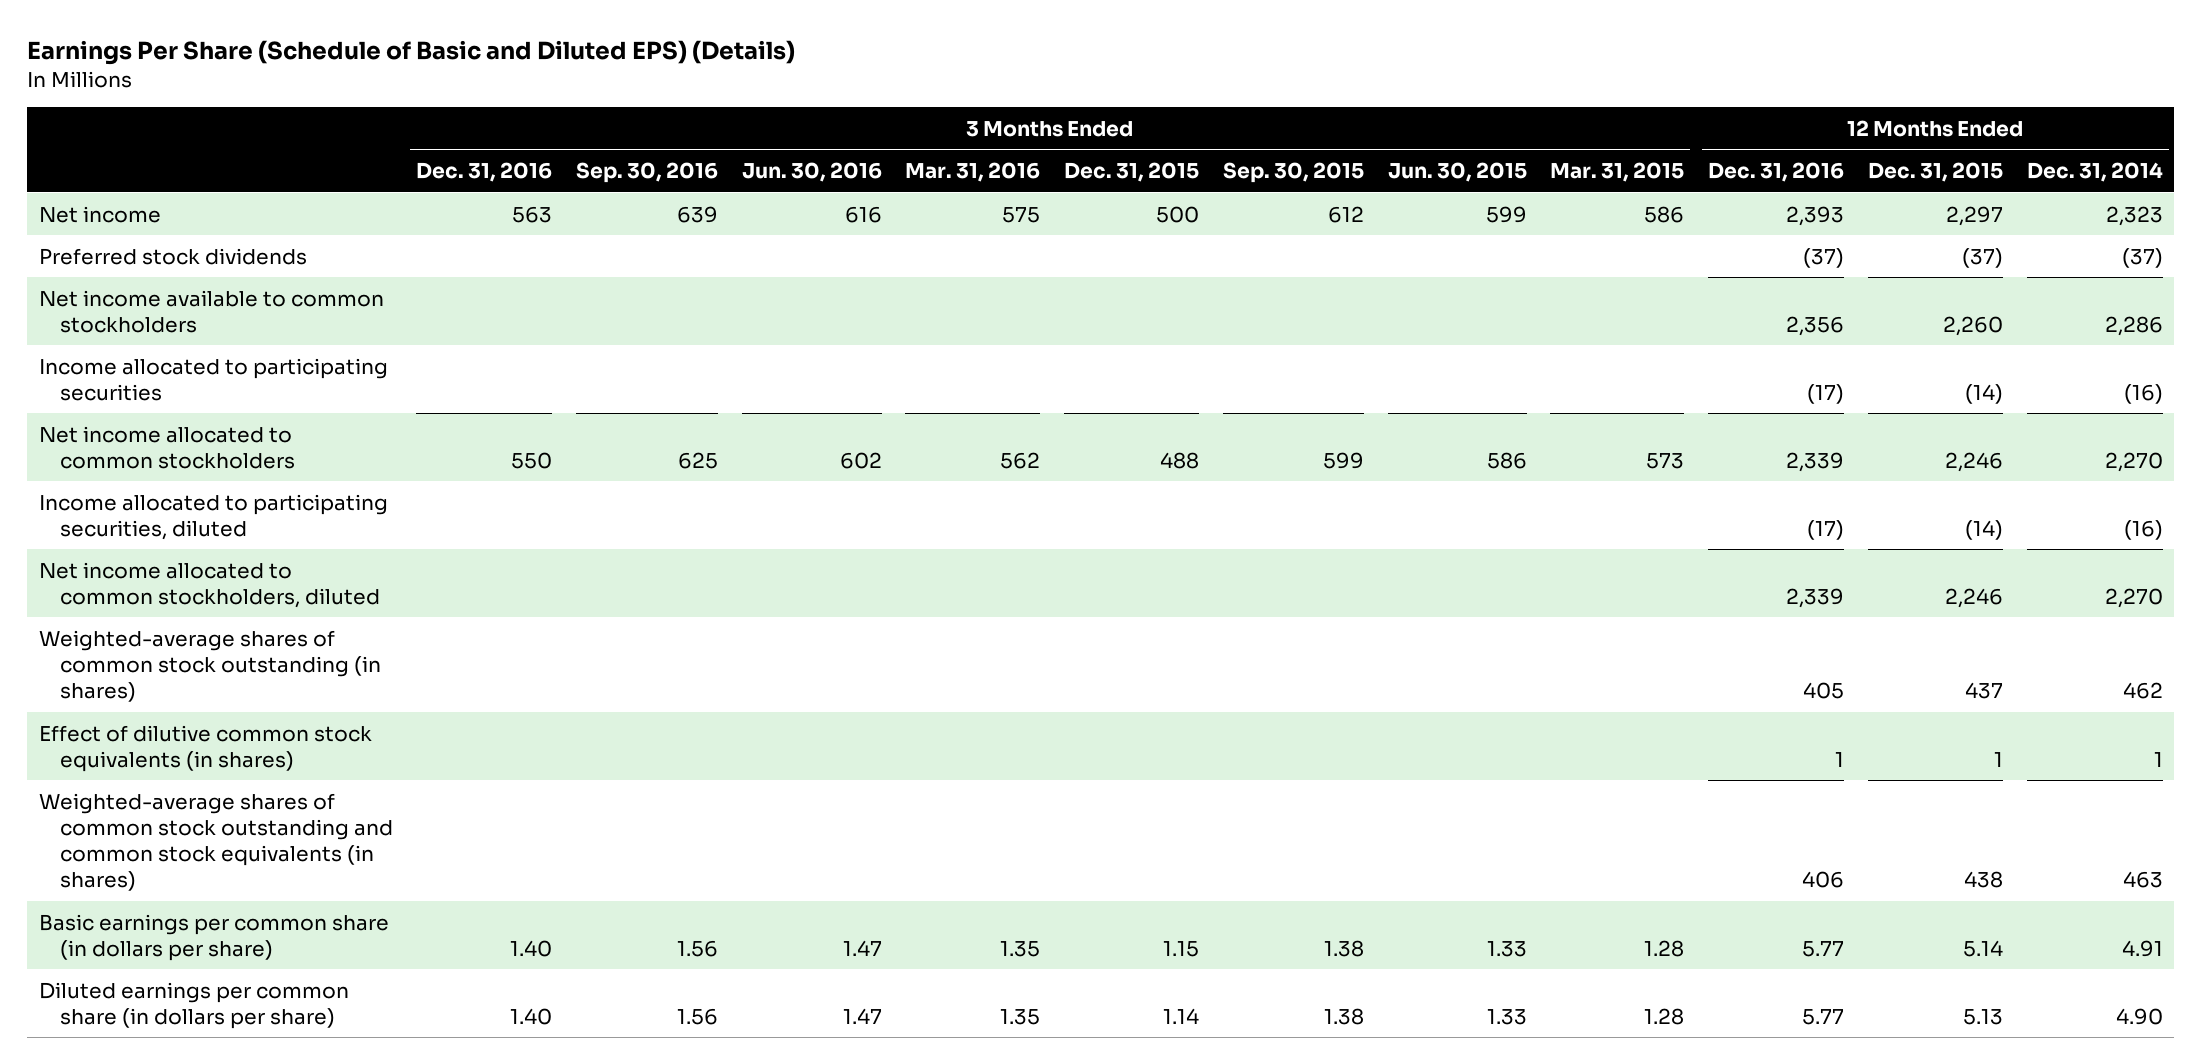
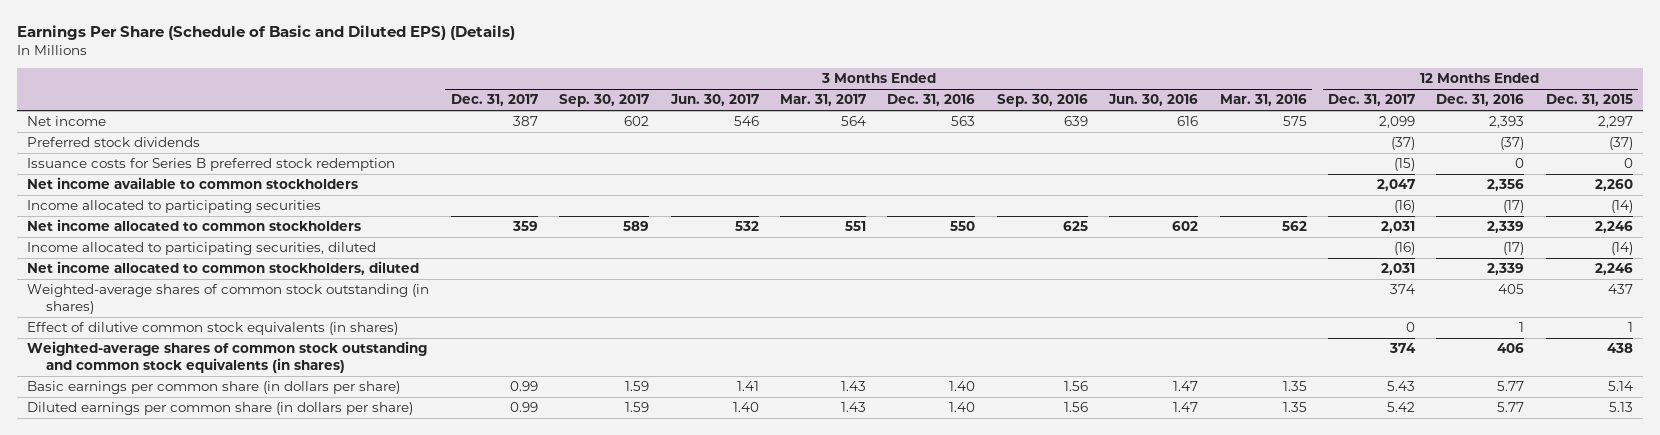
[1064,162,1200,183] Dec. 31, 2015 -> none
[1222,162,1364,184] Sep. 30, 2015 -> none
[1387,162,1527,183] Jun. 30, 2015 -> none
[1550,162,1685,183] Mar. 31, 2015 -> none
[2026,162,2163,183] Dec. 31, 2014 -> none
none -> [450,94,538,107] Dec. 31, 2017
none -> [559,94,650,108] Sep. 30, 2017
none -> [669,94,759,107] Jun. 30, 2017
none -> [779,94,866,107] Mar. 31, 2017
none -> [1327,94,1415,107] Dec. 31, 2017
none -> [27,158,396,172] Issuance costs for Series B preferred stock redemption

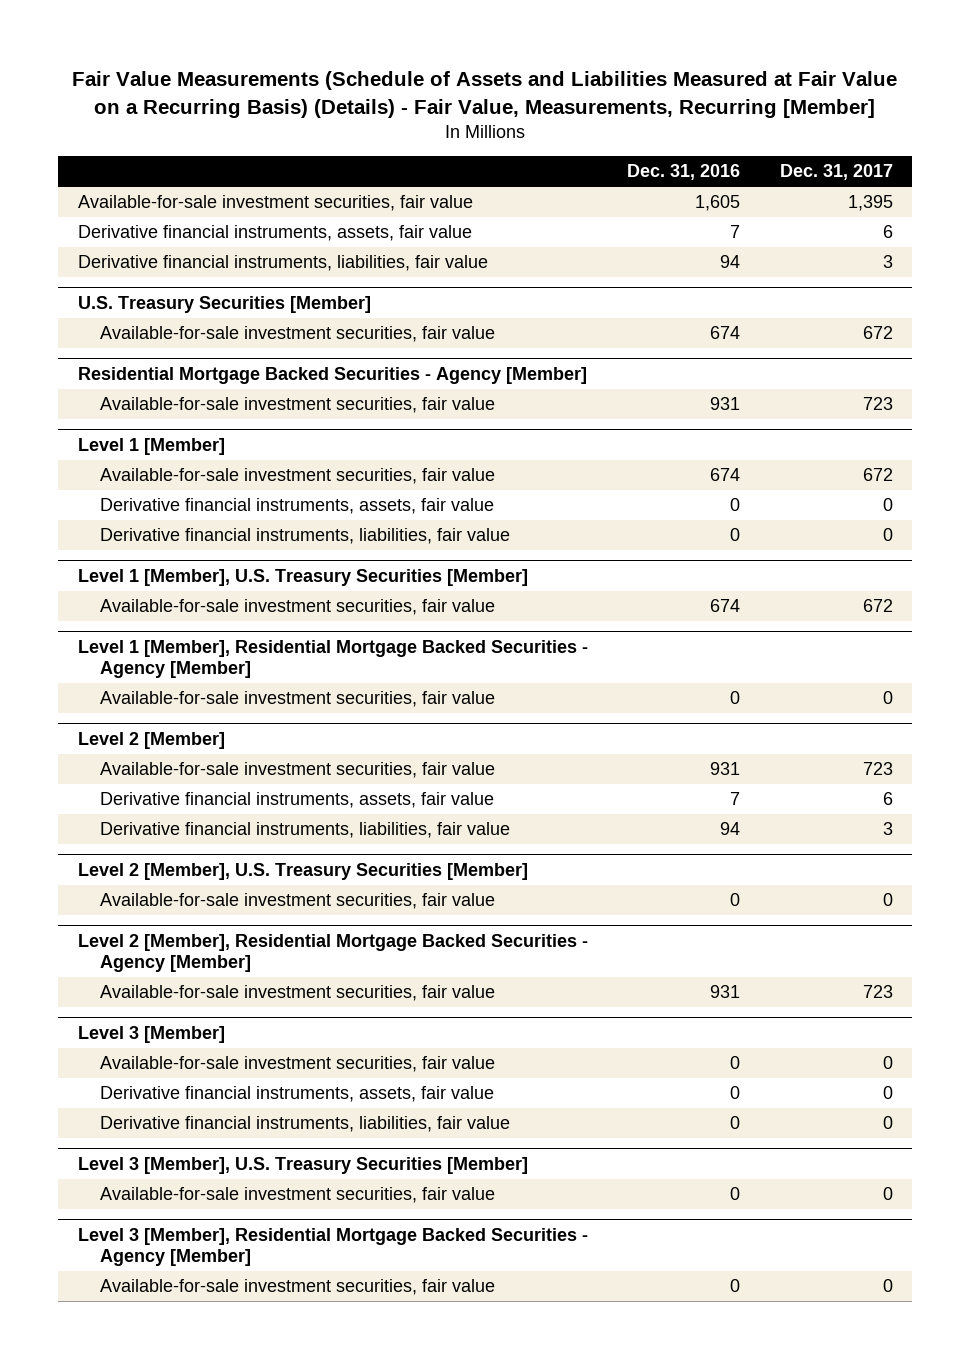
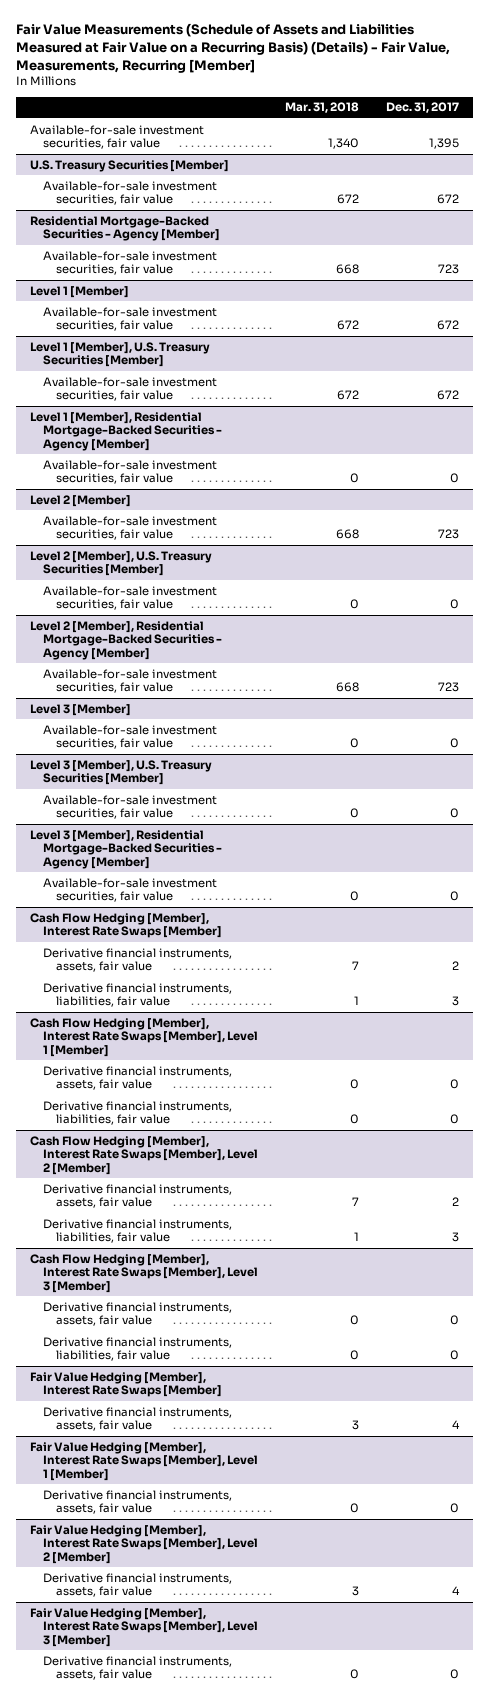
[627,164,741,181] Dec. 31, 2016 -> none
none -> [285,102,360,114] Mar. 31, 2018
[77,225,472,242] Derivative financial instruments, assets, fair value -> none
[77,255,488,272] Derivative financial instruments, liabilities, fair value -> none
[77,366,587,384] Residential Mortgage Backed Securities - Agency [Member] -> [29,215,220,242] Residential Mortgage-Backed Securities - Agency [Member]
[100,498,495,515] Derivative financial instruments, assets, fair value -> none
[100,528,511,545] Derivative financial instruments, liabilities, fair value -> none
[77,639,588,678] Level 1 [Member], Residential Mortgage Backed Securities - Agency [Member] -> [29,411,222,452] Level 1 [Member], Residential Mortgage-Backed Securities - Agency [Member]
[100,792,495,809] Derivative financial instruments, assets, fair value -> none
[100,822,511,839] Derivative financial instruments, liabilities, fair value -> none
[77,933,588,972] Level 2 [Member], Residential Mortgage Backed Securities - Agency [Member] -> [29,620,222,661] Level 2 [Member], Residential Mortgage-Backed Securities - Agency [Member]
[100,1086,495,1103] Derivative financial instruments, assets, fair value -> none
[100,1116,511,1133] Derivative financial instruments, liabilities, fair value -> none
[77,1227,588,1266] Level 3 [Member], Residential Mortgage Backed Securities - Agency [Member] -> [29,829,222,870] Level 3 [Member], Residential Mortgage-Backed Securities - Agency [Member]
none -> [29,912,222,939] Cash Flow Hedging [Member], Interest Rate Swaps [Member]
none -> [42,947,232,973] Derivative financial instruments, assets, fair value
none -> [42,982,232,1008] Derivative financial instruments, liabilities, fair value
none -> [29,1017,258,1058] Cash Flow Hedging [Member], Interest Rate Swaps [Member], Level 1 [Member]
none -> [42,1065,232,1091] Derivative financial instruments, assets, fair value
none -> [42,1100,232,1126] Derivative financial instruments, liabilities, fair value
none -> [29,1135,258,1176] Cash Flow Hedging [Member], Interest Rate Swaps [Member], Level 2 [Member]
none -> [42,1183,232,1209] Derivative financial instruments, assets, fair value
none -> [42,1218,232,1244] Derivative financial instruments, liabilities, fair value
none -> [29,1253,258,1294] Cash Flow Hedging [Member], Interest Rate Swaps [Member], Level 3 [Member]
none -> [42,1301,232,1327] Derivative financial instruments, assets, fair value
none -> [42,1336,232,1362] Derivative financial instruments, liabilities, fair value
none -> [29,1371,222,1398] Fair Value Hedging [Member], Interest Rate Swaps [Member]
none -> [42,1406,232,1432] Derivative financial instruments, assets, fair value
none -> [29,1441,258,1482] Fair Value Hedging [Member], Interest Rate Swaps [Member], Level 1 [Member]
none -> [42,1489,232,1515] Derivative financial instruments, assets, fair value
none -> [29,1524,258,1565] Fair Value Hedging [Member], Interest Rate Swaps [Member], Level 2 [Member]
none -> [42,1572,232,1598] Derivative financial instruments, assets, fair value
none -> [29,1607,258,1648] Fair Value Hedging [Member], Interest Rate Swaps [Member], Level 3 [Member]
none -> [42,1655,232,1681] Derivative financial instruments, assets, fair value

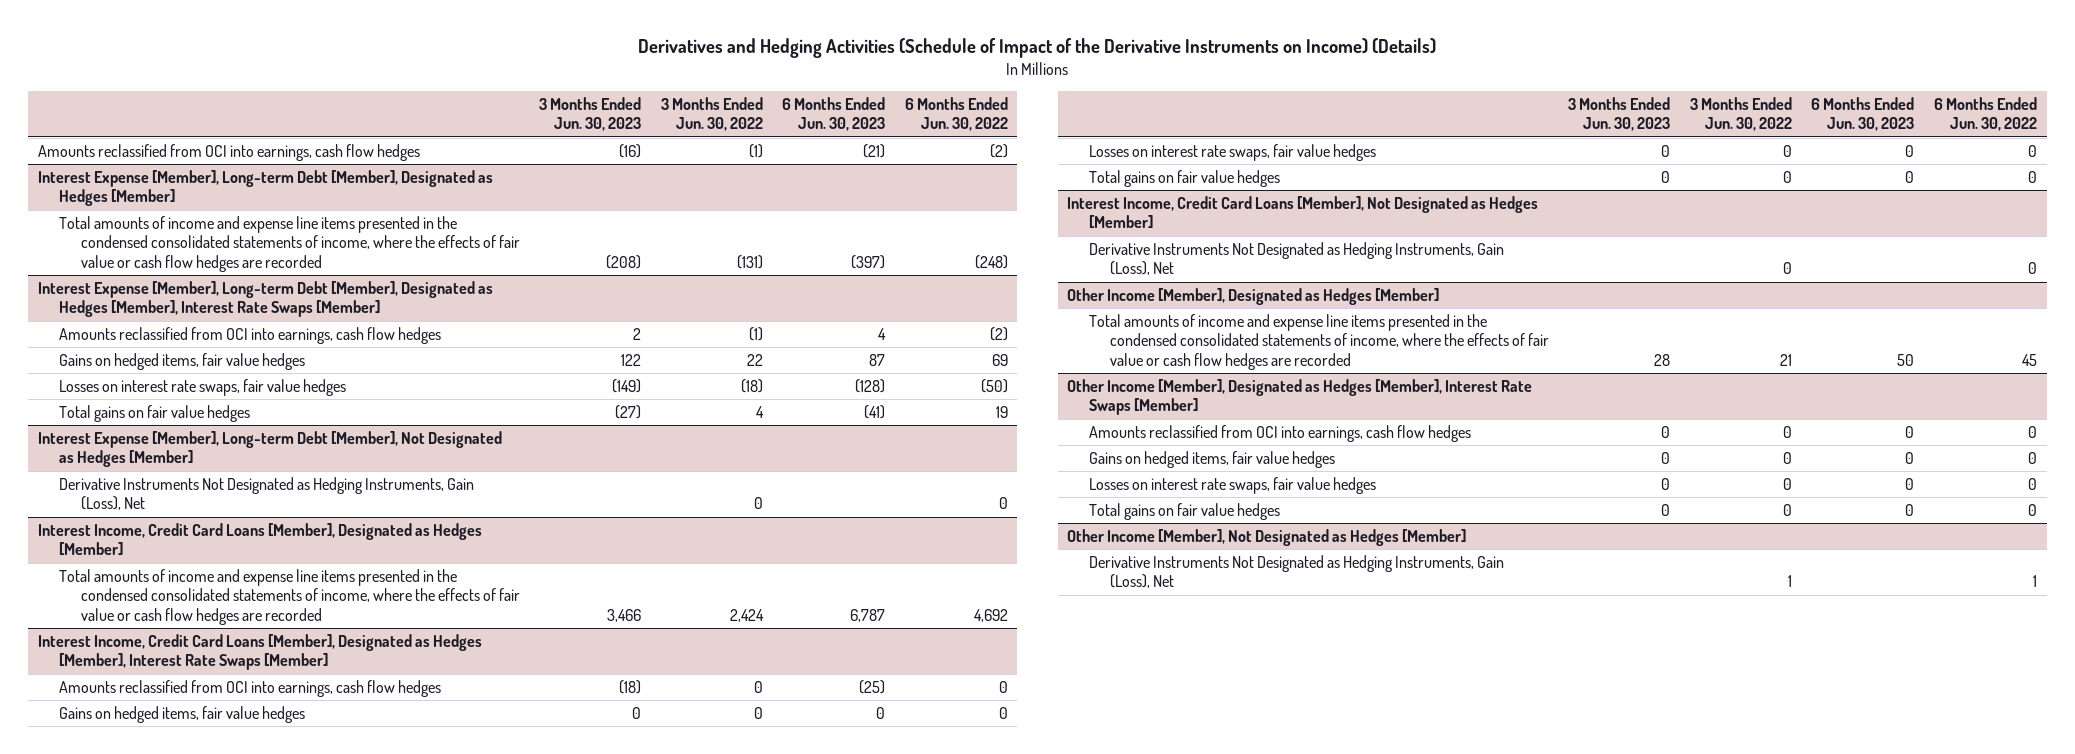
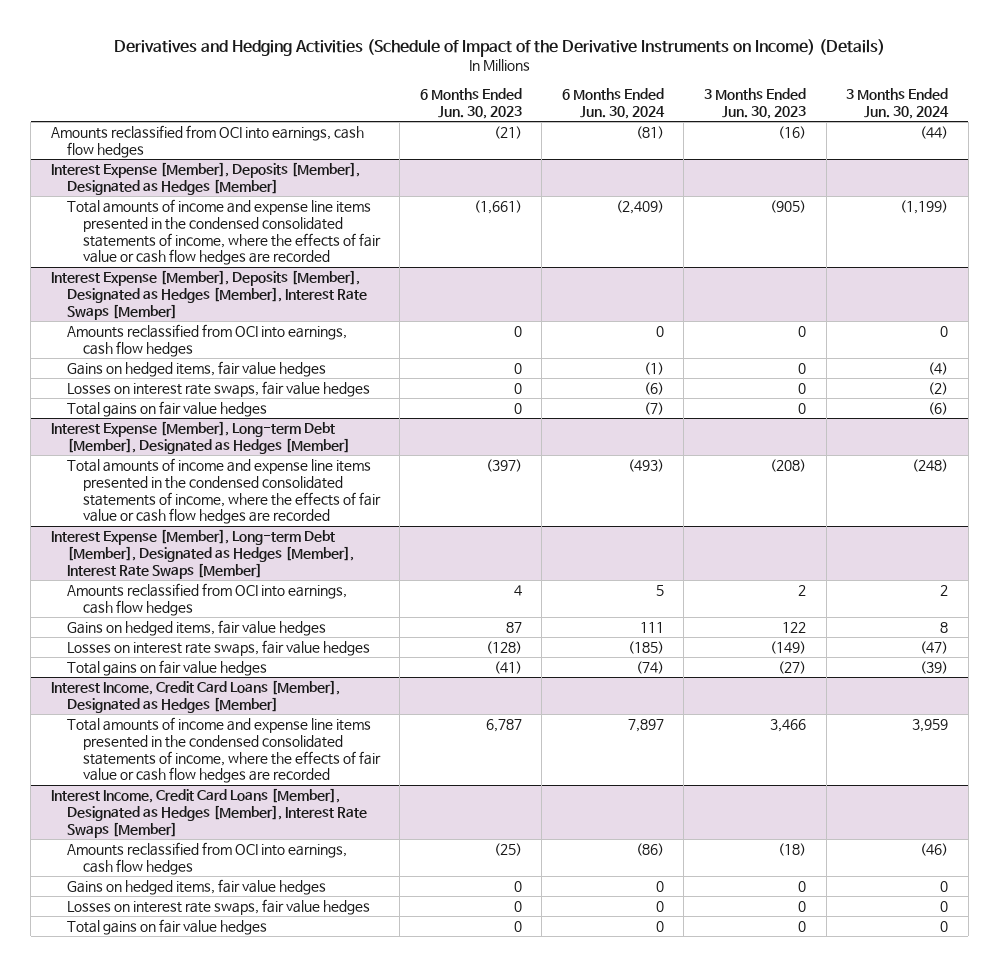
[660,96,763,132] 3 Months Ended Jun. 30, 2022 -> none
[904,96,1008,132] 6 Months Ended Jun. 30, 2022 -> none
none -> [561,88,665,119] 6 Months Ended Jun. 30, 2024
none -> [846,88,950,119] 3 Months Ended Jun. 30, 2024
none -> [50,162,360,195] Interest Expense [Member], Deposits [Member], Designated as Hedges [Member]
none -> [66,199,381,266] Total amounts of income and expense line items presented in the condensed consolidated statements of income, where the effects of fair value or cash flow hedges are recorded
none -> [50,270,367,320] Interest Expense [Member], Deposits [Member], Designated as Hedges [Member], Interest Rate Swaps [Member]
none -> [66,324,347,357] Amounts reclassified from OCI into earnings, cash flow hedges
none -> [66,361,326,378] Gains on hedged items, fair value hedges
none -> [66,381,370,398] Losses on interest rate swaps, fair value hedges
none -> [66,401,267,418] Total gains on fair value hedges
[38,430,503,468] Interest Expense [Member], Long-term Debt [Member], Not Designated as Hedges [Member] -> none
[59,476,475,511] Derivative Instruments Not Designated as Hedging Instruments, Gain (Loss), Net -> none
[1067,195,1539,229] Interest Income, Credit Card Loans [Member], Not Designated as Hedges [Member] -> none
[1088,241,1504,276] Derivative Instruments Not Designated as Hedging Instruments, Gain (Loss), Net -> none
[1067,287,1440,305] Other Income [Member], Designated as Hedges [Member] -> none
[1088,313,1549,370] Total amounts of income and expense line items presented in the condensed consolidated statements of income, where the effects of fair value or cash flow hedges are recorded -> none
[1067,378,1533,416] Other Income [Member], Designated as Hedges [Member], Interest Rate Swaps [Member] -> none
[1088,424,1471,442] Amounts reclassified from OCI into earnings, cash flow hedges -> none
[1088,450,1335,468] Gains on hedged items, fair value hedges -> none
[1088,476,1376,494] Losses on interest rate swaps, fair value hedges -> none
[1088,502,1280,520] Total gains on fair value hedges -> none
[1067,528,1467,546] Other Income [Member], Not Designated as Hedges [Member] -> none
[1088,554,1504,589] Derivative Instruments Not Designated as Hedging Instruments, Gain (Loss), Net -> none

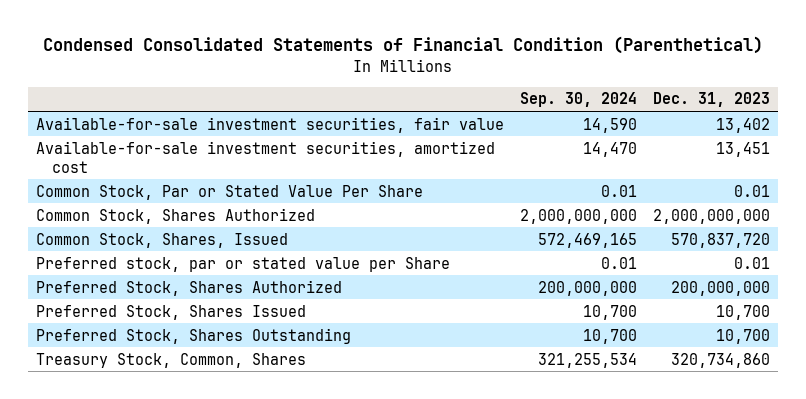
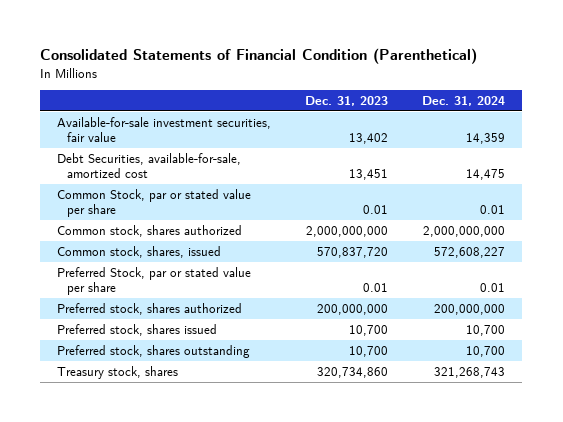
[43,36,764,55] Condensed Consolidated Statements of Financial Condition (Parenthetical) -> [40,48,478,65] Consolidated Statements of Financial Condition (Parenthetical)
[520,92,638,108] Sep. 30, 2024 -> none
none -> [422,96,506,107] Dec. 31, 2024
[36,140,496,173] Available-for-sale investment securities, amortized cost -> [57,152,242,178] Debt Securities, available-for-sale, amortized cost
[36,184,424,200] Common Stock, Par or Stated Value Per Share -> [57,188,252,217] Common Stock, par or stated value per share
[36,207,316,224] Common Stock, Shares Authorized -> [57,224,243,237] Common stock, shares authorized
[36,232,289,248] Common Stock, Shares, Issued -> [57,245,222,258] Common stock, shares, issued
[36,256,451,272] Preferred stock, par or stated value per Share -> [57,266,252,295] Preferred Stock, par or stated value per share
[36,279,343,296] Preferred Stock, Shares Authorized -> [57,302,243,315] Preferred stock, shares authorized
[36,304,307,320] Preferred Stock, Shares Issued -> [57,323,218,336] Preferred stock, shares issued
[36,327,352,344] Preferred Stock, Shares Outstanding -> [57,344,251,358] Preferred stock, shares outstanding
[36,352,307,368] Treasury Stock, Common, Shares -> [57,365,179,379] Treasury stock, shares

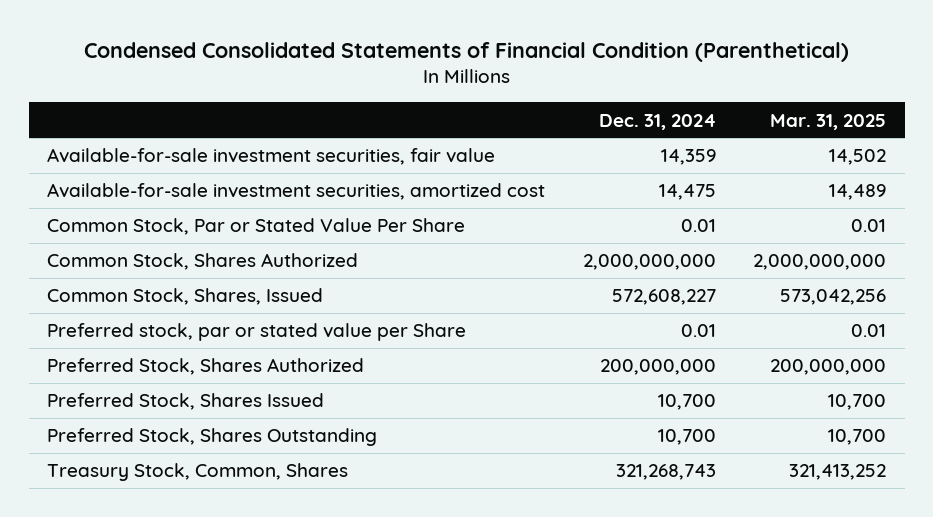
[40,48,478,65] Consolidated Statements of Financial Condition (Parenthetical) -> [83,41,849,62] Condensed Consolidated Statements of Financial Condition (Parenthetical)
[305,96,389,107] Dec. 31, 2023 -> none
none -> [770,113,887,130] Mar. 31, 2025
[57,152,242,178] Debt Securities, available-for-sale, amortized cost -> [47,183,546,201] Available-for-sale investment securities, amortized cost
[57,188,252,217] Common Stock, par or stated value per share -> [47,218,466,236] Common Stock, Par or Stated Value Per Share
[57,224,243,237] Common stock, shares authorized -> [47,253,359,271] Common Stock, Shares Authorized
[57,245,222,258] Common stock, shares, issued -> [47,288,324,306] Common Stock, Shares, Issued
[57,266,252,295] Preferred Stock, par or stated value per share -> [47,323,467,342] Preferred stock, par or stated value per Share
[57,302,243,315] Preferred stock, shares authorized -> [47,358,365,376] Preferred Stock, Shares Authorized
[57,323,218,336] Preferred stock, shares issued -> [47,393,325,411] Preferred Stock, Shares Issued
[57,344,251,358] Preferred stock, shares outstanding -> [47,428,378,447] Preferred Stock, Shares Outstanding
[57,365,179,379] Treasury stock, shares -> [47,463,349,482] Treasury Stock, Common, Shares

